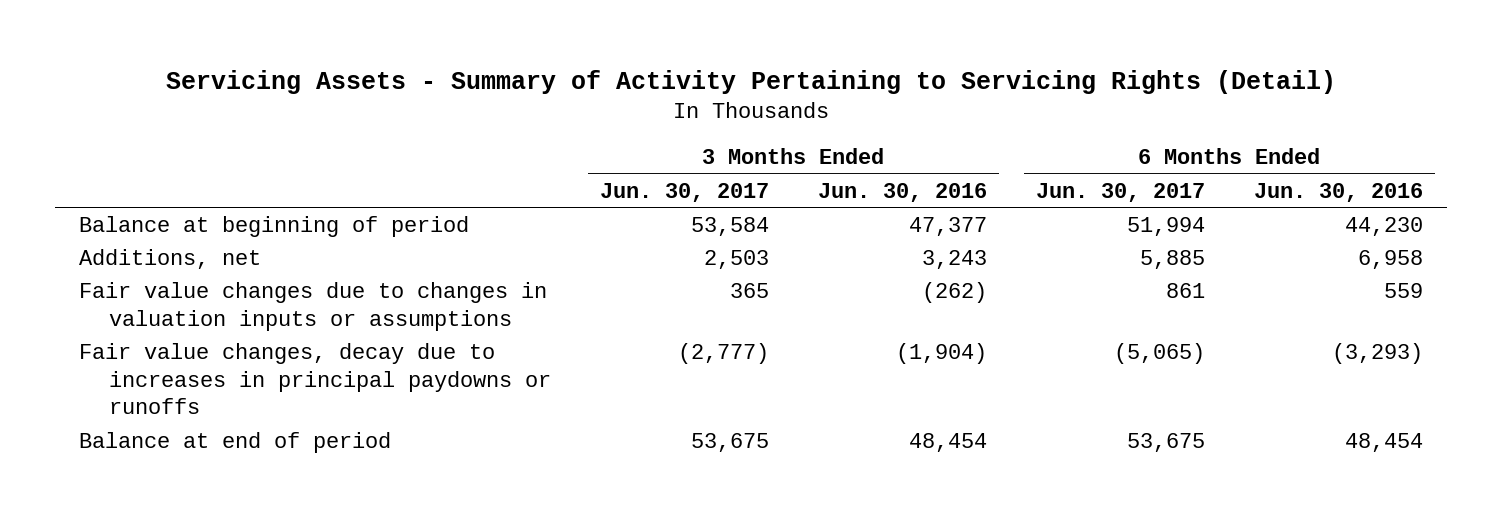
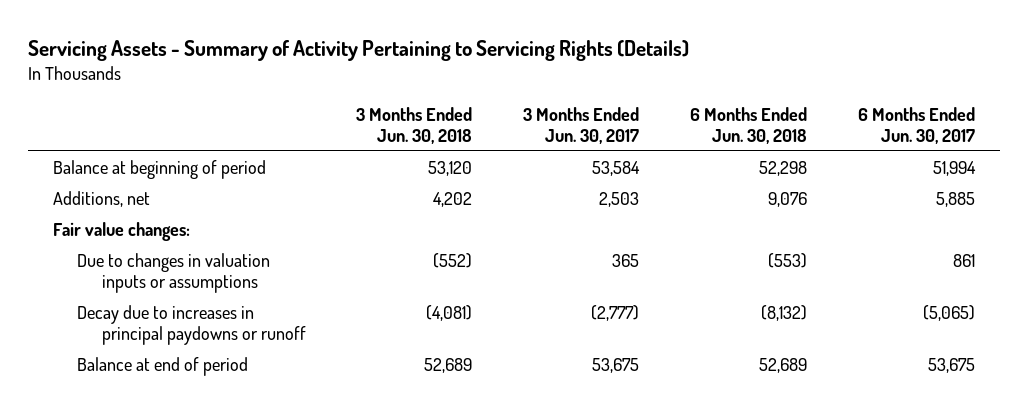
[166,69,1337,94] Servicing Assets - Summary of Activity Pertaining to Servicing Rights (Detail) -> [27,39,689,61] Servicing Assets - Summary of Activity Pertaining to Servicing Rights (Details)
[817,182,987,202] Jun. 30, 2016 -> none
[1253,182,1423,202] Jun. 30, 2016 -> none
none -> [356,106,473,144] 3 Months Ended Jun. 30, 2018
none -> [689,106,807,144] 6 Months Ended Jun. 30, 2018
none -> [53,222,191,242] Fair value changes:
[79,281,548,331] Fair value changes due to changes in valuation inputs or assumptions -> [77,253,271,294] Due to changes in valuation inputs or assumptions
[79,342,552,415] Fair value changes, decay due to increases in principal paydowns or runoffs -> [77,305,306,346] Decay due to increases in principal paydowns or runoff

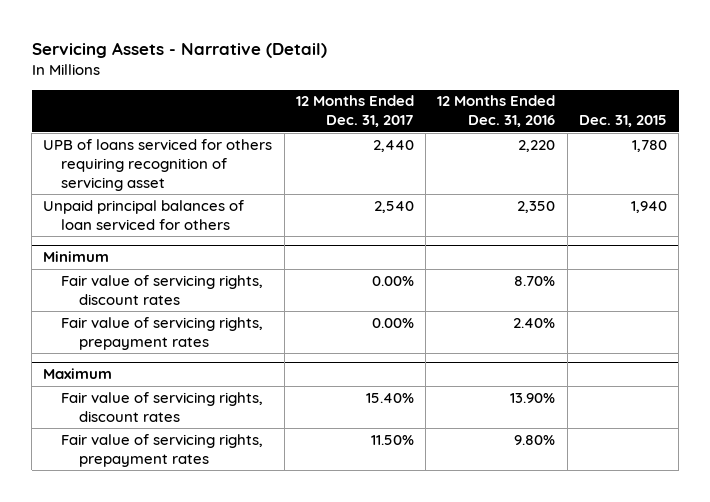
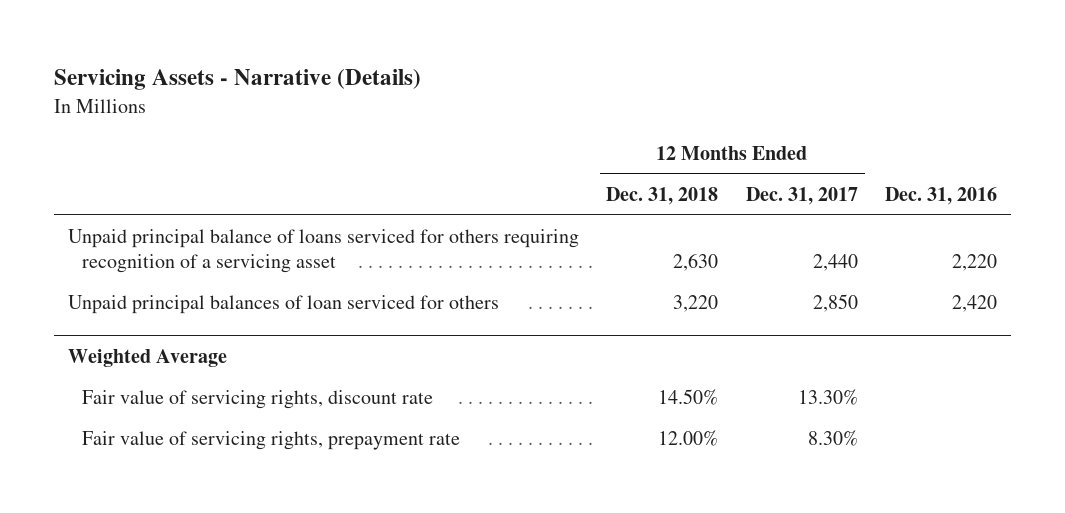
[31,41,327,58] Servicing Assets - Narrative (Detail) -> [54,69,422,91] Servicing Assets - Narrative (Details)
[437,95,556,128] 12 Months Ended Dec. 31, 2016 -> none
[578,115,667,128] Dec. 31, 2015 -> none
none -> [606,186,719,205] Dec. 31, 2018
none -> [885,186,998,205] Dec. 31, 2016
[43,251,110,263] Minimum -> none
[43,368,113,380] Maximum -> none
[61,391,264,422] Fair value of servicing rights, discount rates -> none
[61,433,264,467] Fair value of servicing rights, prepayment rates -> none
[43,138,273,192] UPB of loans serviced for others requiring recognition of servicing asset -> [67,229,579,274] Unpaid principal balance of loans serviced for others requiring recognition of a servicing asset
[373,200,414,213] 2,540 -> [812,294,858,313] 2,850
none -> [67,348,227,367] Weighted Average
[61,274,264,305] Fair value of servicing rights, discount rates -> [82,390,434,410] Fair value of servicing rights, discount rate
[371,275,414,286] 0.00% -> [797,389,858,406] 13.30%
[61,316,264,350] Fair value of servicing rights, prepayment rates -> [82,431,461,451] Fair value of servicing rights, prepayment rate
[371,317,414,328] 0.00% -> [807,430,858,447] 8.30%

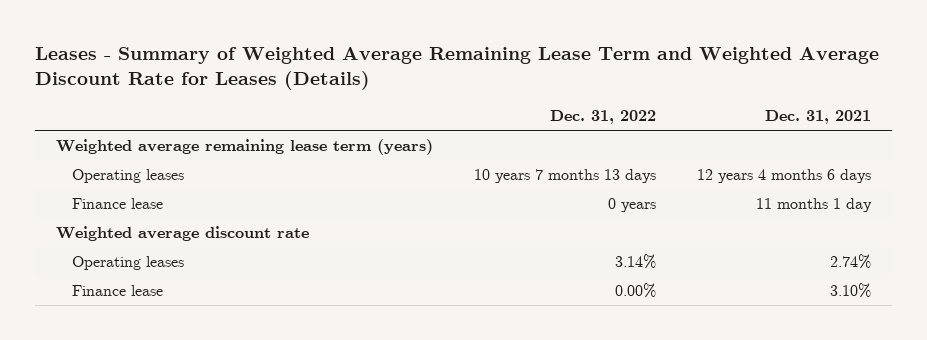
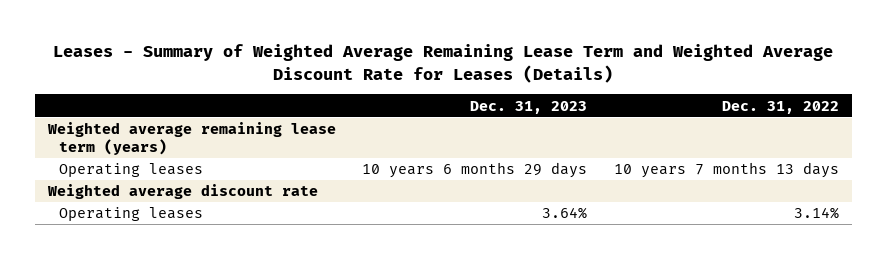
[765,110,872,125] Dec. 31, 2021 -> none
none -> [470,100,588,114] Dec. 31, 2023
[72,198,164,210] Finance lease -> none
[72,285,164,297] Finance lease -> none

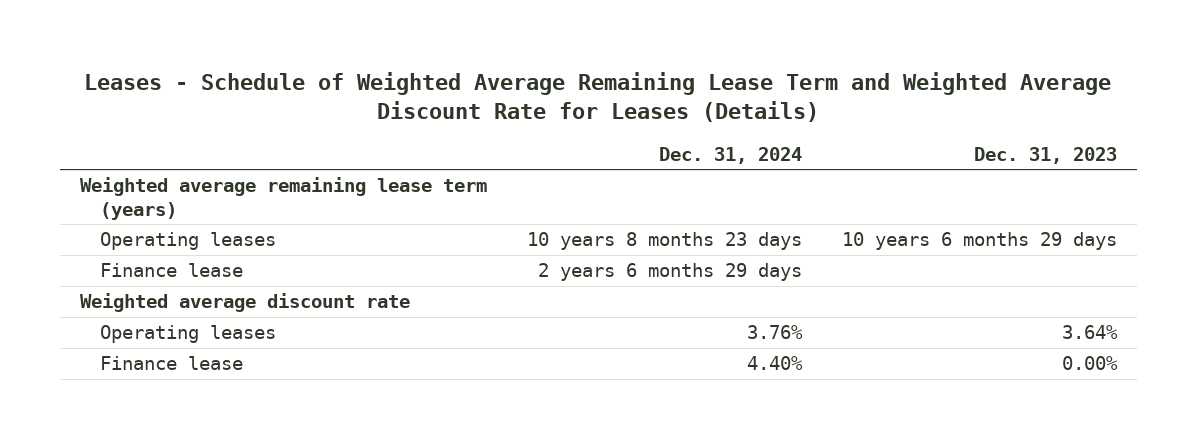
[53,44,834,83] Leases - Summary of Weighted Average Remaining Lease Term and Weighted Average Discount Rate for Leases (Details) -> [84,71,1112,123] Leases - Schedule of Weighted Average Remaining Lease Term and Weighted Average Discount Rate for Leases (Details)
[721,100,839,114] Dec. 31, 2022 -> none
none -> [658,146,802,164] Dec. 31, 2024
none -> [99,263,243,278] Finance lease
none -> [99,356,243,371] Finance lease

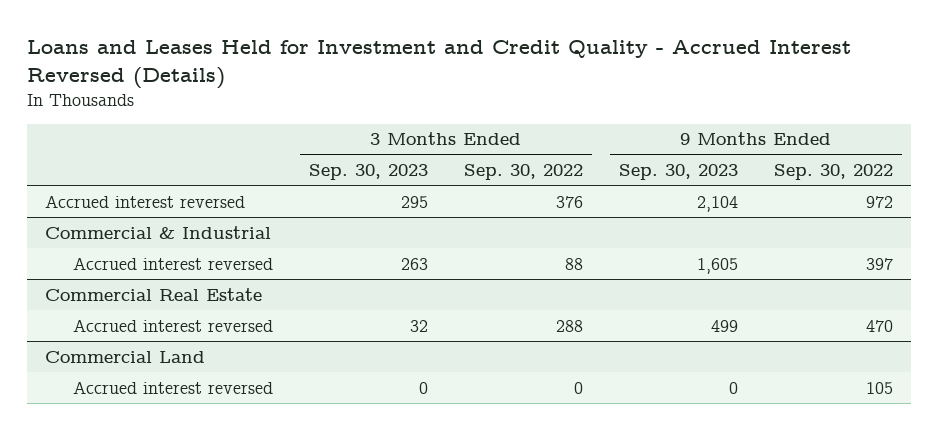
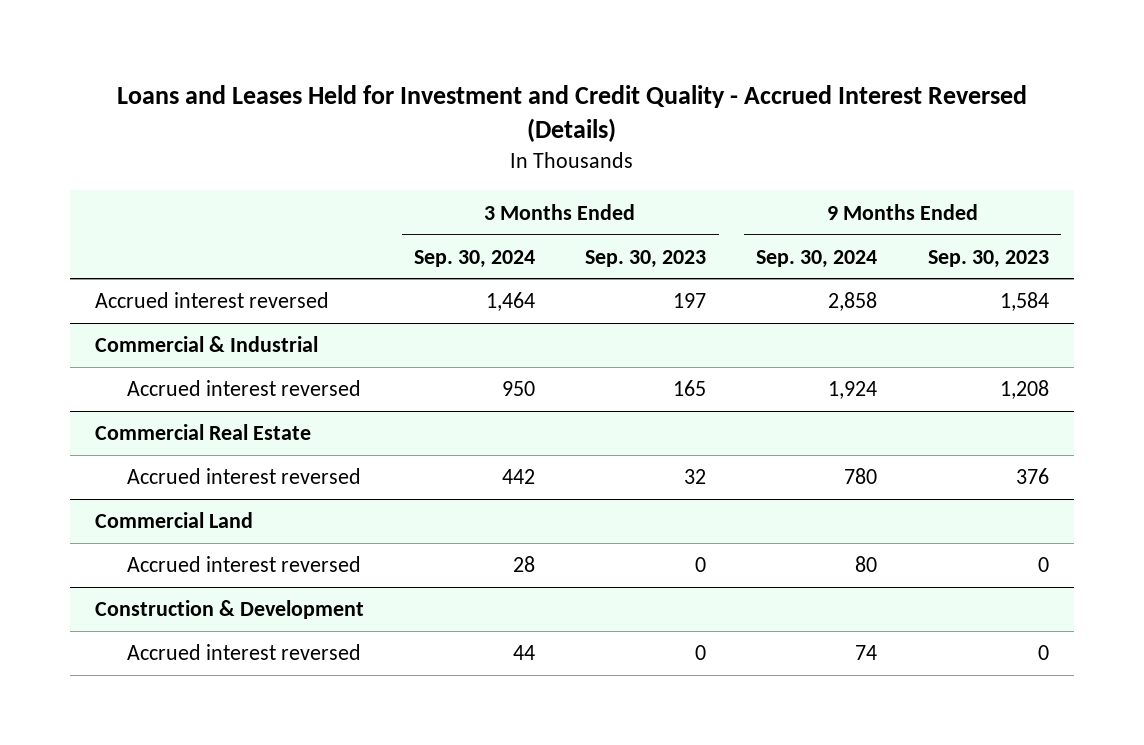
[464,164,584,181] Sep. 30, 2022 -> none
[774,164,894,181] Sep. 30, 2022 -> none
none -> [414,249,536,268] Sep. 30, 2024
none -> [756,249,878,268] Sep. 30, 2024
[401,195,429,208] 295 -> [673,293,707,309] 197
[697,195,739,212] 2,104 -> [999,292,1049,312] 1,584
[401,257,429,270] 263 -> [673,380,707,397] 165
[697,257,739,274] 1,605 -> [999,380,1049,400] 1,208
[711,319,739,332] 499 -> [1015,468,1049,485] 376
none -> [94,600,364,620] Construction & Development
none -> [126,644,361,661] Accrued interest reversed

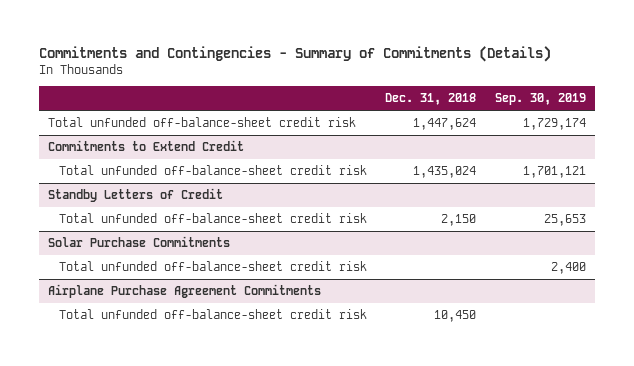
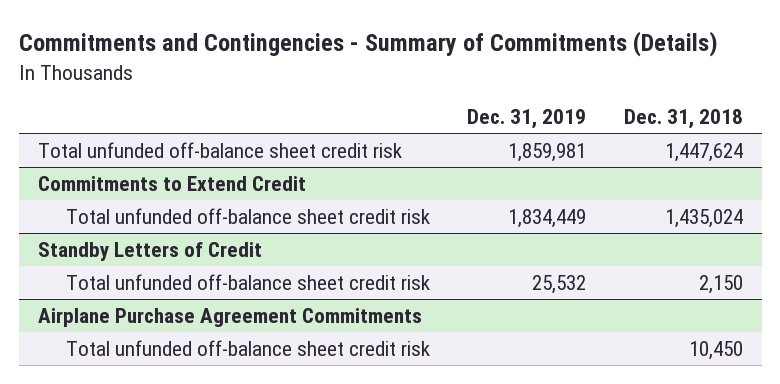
[494,93,586,106] Sep. 30, 2019 -> none
none -> [467,109,587,130] Dec. 31, 2019
[48,117,357,128] Total unfunded off-balance-sheet credit risk -> [37,141,402,158] Total unfunded off-balance sheet credit risk
[58,165,367,176] Total unfunded off-balance-sheet credit risk -> [65,207,430,224] Total unfunded off-balance sheet credit risk
[48,236,231,248] Solar Purchase Commitments -> none
[58,261,367,272] Total unfunded off-balance-sheet credit risk -> none
[58,213,367,224] Total unfunded off-balance-sheet credit risk -> [65,273,430,290] Total unfunded off-balance sheet credit risk
[58,309,367,320] Total unfunded off-balance-sheet credit risk -> [65,339,430,356] Total unfunded off-balance sheet credit risk

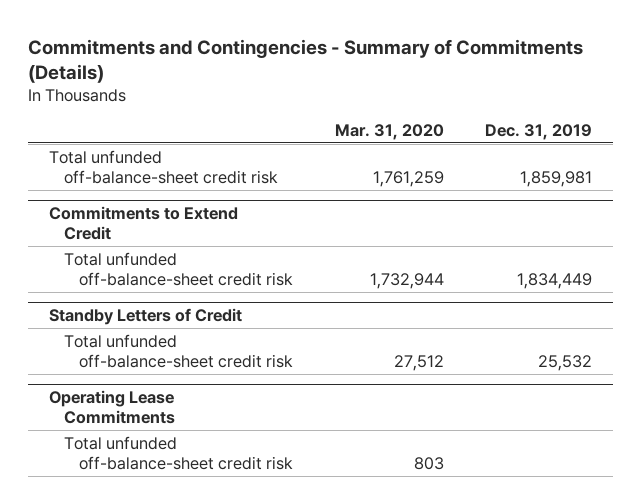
[623,109,743,130] Dec. 31, 2018 -> none
none -> [334,123,444,140] Mar. 31, 2020
[37,141,402,158] Total unfunded off-balance sheet credit risk -> [49,149,278,185] Total unfunded off-balance-sheet credit risk
[65,207,430,224] Total unfunded off-balance sheet credit risk -> [63,251,293,287] Total unfunded off-balance-sheet credit risk
[37,307,422,327] Airplane Purchase Agreement Commitments -> none
[65,273,430,290] Total unfunded off-balance sheet credit risk -> [63,333,293,369] Total unfunded off-balance-sheet credit risk
none -> [49,389,175,425] Operating Lease Commitments
[65,339,430,356] Total unfunded off-balance sheet credit risk -> [63,435,293,471] Total unfunded off-balance-sheet credit risk

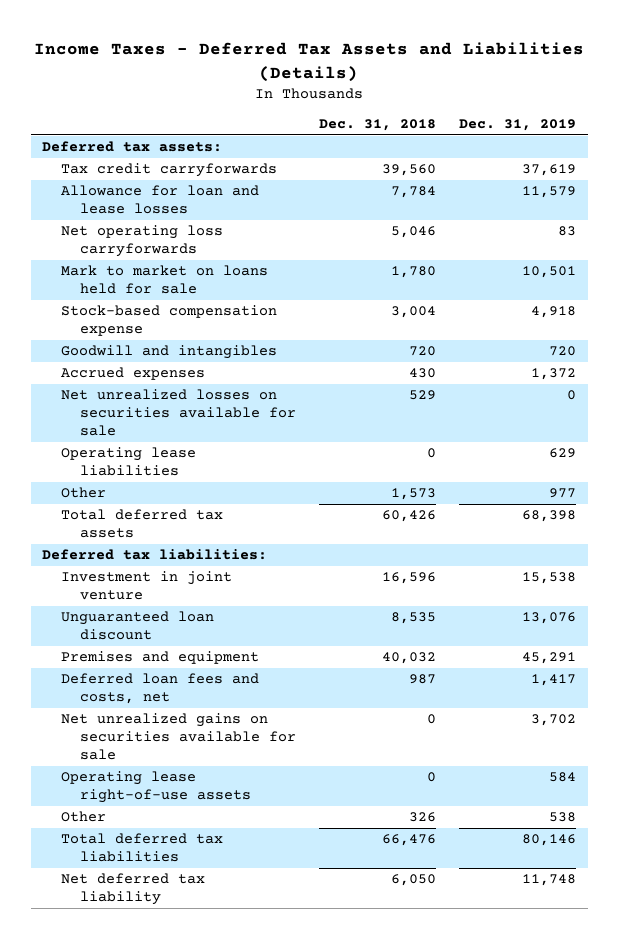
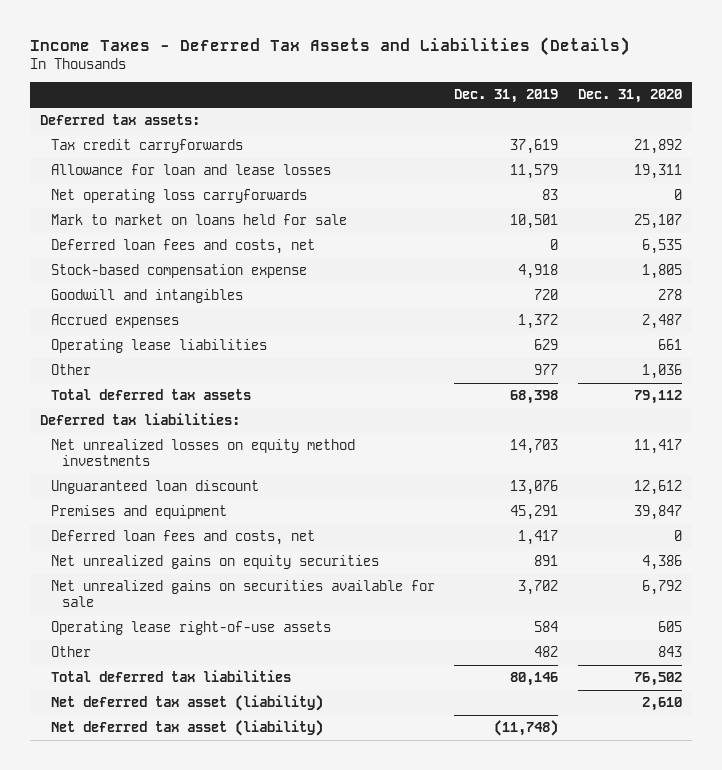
[318,119,436,132] Dec. 31, 2018 -> none
none -> [578,89,683,104] Dec. 31, 2020
none -> [50,239,315,255] Deferred loan fees and costs, net
[60,389,296,437] Net unrealized losses on securities available for sale -> none
[60,571,232,601] Investment in joint venture -> none
none -> [50,439,355,466] Net unrealized losses on equity method investments
none -> [50,555,379,570] Net unrealized gains on equity securities
[549,812,577,823] 538 -> [534,646,559,658] 482
none -> [50,695,323,712] Net deferred tax asset (liability)
[60,873,205,906] Net deferred tax liability -> [50,720,323,737] Net deferred tax asset (liability)
[522,874,577,887] 11,748 -> [494,720,559,737] (11,748)

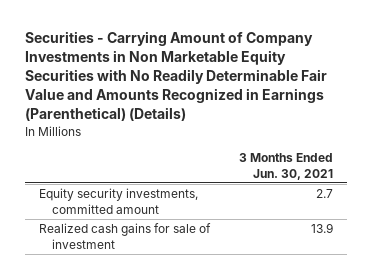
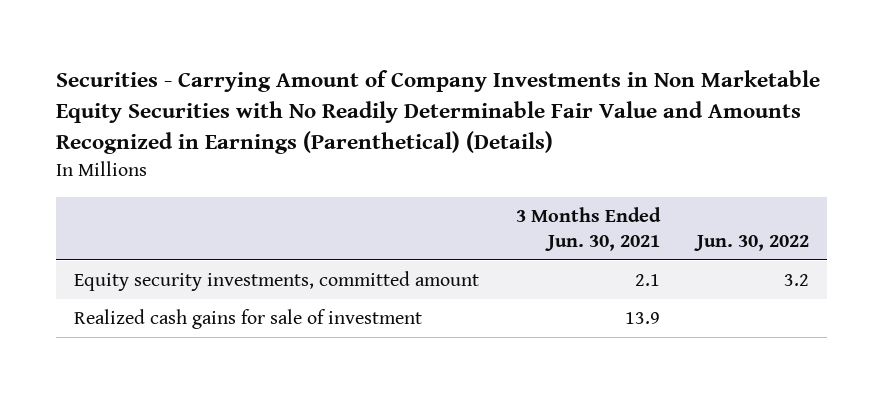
none -> [693,235,809,252] Jun. 30, 2022
[315,189,333,199] 2.7 -> [634,274,660,287] 2.1

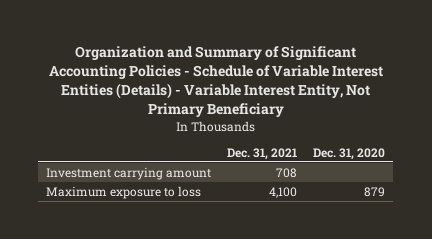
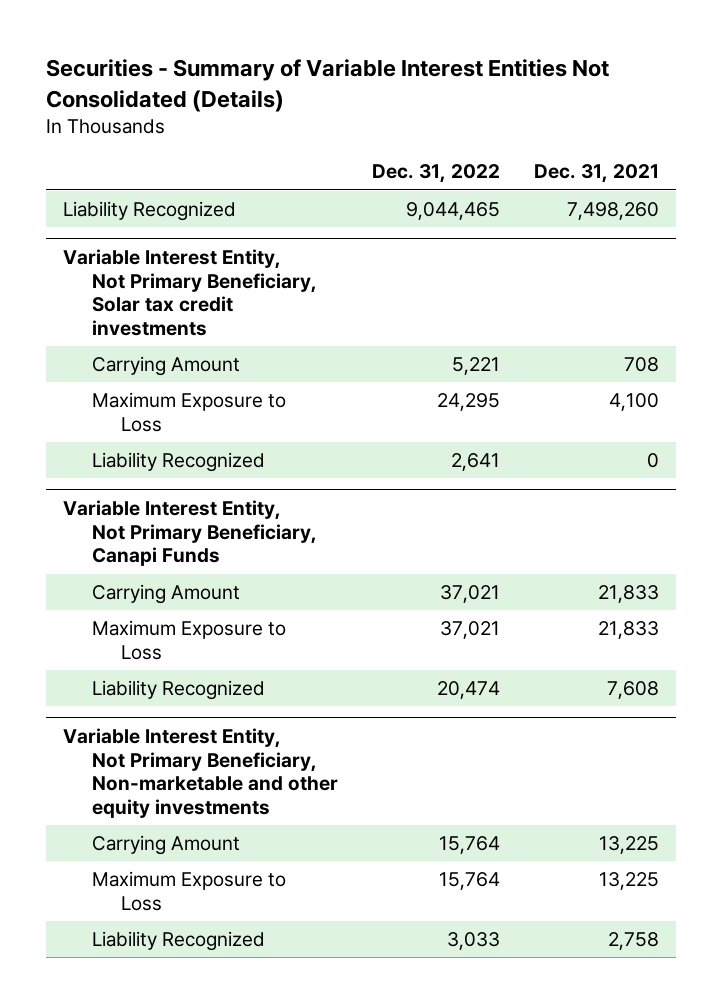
[48,46,383,118] Organization and Summary of Significant Accounting Policies - Schedule of Variable Interest Entities (Details) - Variable Interest Entity, Not Primary Beneficiary -> [45,59,609,112] Securities - Summary of Variable Interest Entities Not Consolidated (Details)
[313,147,386,160] Dec. 31, 2020 -> none
none -> [371,164,500,184] Dec. 31, 2022
none -> [62,201,236,222] Liability Recognized
none -> [62,249,317,336] Variable Interest Entity, Not Primary Beneficiary, Solar tax credit investments
[46,166,212,180] Investment carrying amount -> [91,356,240,377] Carrying Amount
[46,185,202,199] Maximum exposure to loss -> [91,392,286,432] Maximum Exposure to Loss
none -> [91,452,265,473] Liability Recognized
none -> [62,500,317,567] Variable Interest Entity, Not Primary Beneficiary, Canapi Funds
none -> [91,584,240,605] Carrying Amount
none -> [91,620,286,660] Maximum Exposure to Loss
none -> [91,680,265,701] Liability Recognized
none -> [62,728,338,818] Variable Interest Entity, Not Primary Beneficiary, Non-marketable and other equity investments
none -> [91,835,240,856] Carrying Amount
none -> [91,871,286,911] Maximum Exposure to Loss
none -> [91,931,265,952] Liability Recognized

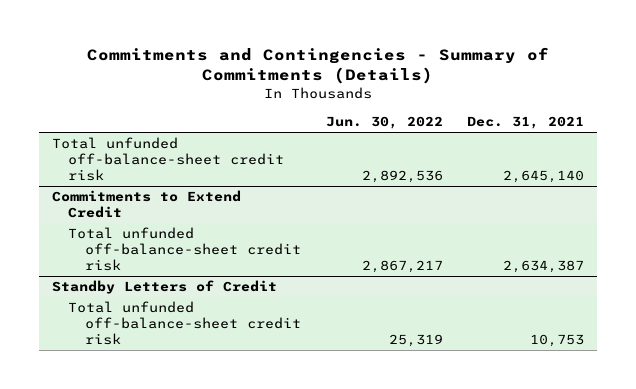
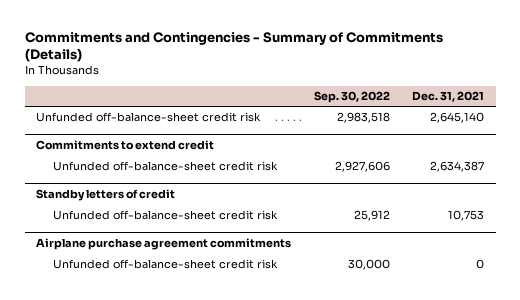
[325,116,443,130] Jun. 30, 2022 -> none
none -> [313,91,390,104] Sep. 30, 2022
[51,137,285,181] Total unfunded off-balance-sheet credit risk -> [35,112,261,123] Unfunded off-balance-sheet credit risk
[51,190,241,218] Commitments to Extend Credit -> [35,140,214,151] Commitments to extend credit
[68,227,301,271] Total unfunded off-balance-sheet credit risk -> [52,161,278,172] Unfunded off-balance-sheet credit risk
[51,280,277,295] Standby Letters of Credit -> [35,189,175,202] Standby letters of credit
[68,301,301,345] Total unfunded off-balance-sheet credit risk -> [52,210,278,221] Unfunded off-balance-sheet credit risk
none -> [35,238,291,251] Airplane purchase agreement commitments
none -> [52,259,278,270] Unfunded off-balance-sheet credit risk

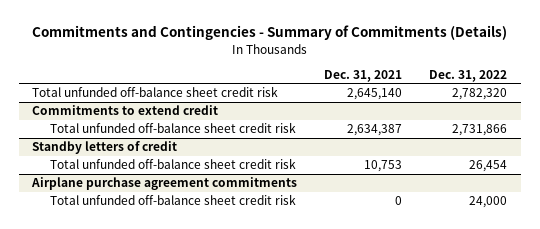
[313,91,390,104] Sep. 30, 2022 -> none
none -> [429,69,508,82] Dec. 31, 2022
[35,112,261,123] Unfunded off-balance-sheet credit risk -> [32,86,279,98] Total unfunded off-balance sheet credit risk
[52,161,278,172] Unfunded off-balance-sheet credit risk -> [49,122,296,134] Total unfunded off-balance sheet credit risk
[52,210,278,221] Unfunded off-balance-sheet credit risk -> [49,158,296,170] Total unfunded off-balance sheet credit risk
[52,259,278,270] Unfunded off-balance-sheet credit risk -> [49,194,296,206] Total unfunded off-balance sheet credit risk

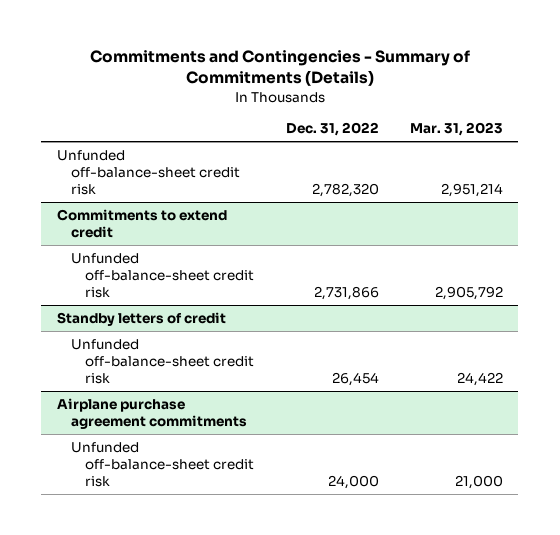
[324,69,403,82] Dec. 31, 2021 -> none
none -> [409,122,503,137] Mar. 31, 2023
[32,86,279,98] Total unfunded off-balance sheet credit risk -> [56,149,241,195] Unfunded off-balance-sheet credit risk
[49,122,296,134] Total unfunded off-balance sheet credit risk -> [71,252,255,298] Unfunded off-balance-sheet credit risk
[49,158,296,170] Total unfunded off-balance sheet credit risk -> [71,338,255,384] Unfunded off-balance-sheet credit risk
[49,194,296,206] Total unfunded off-balance sheet credit risk -> [71,441,255,487] Unfunded off-balance-sheet credit risk

